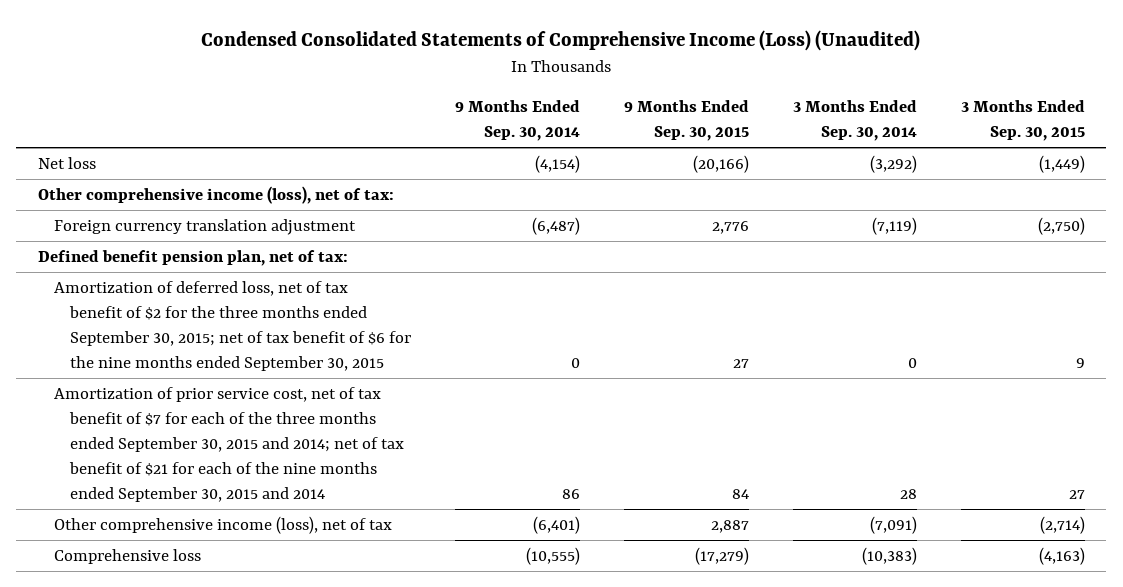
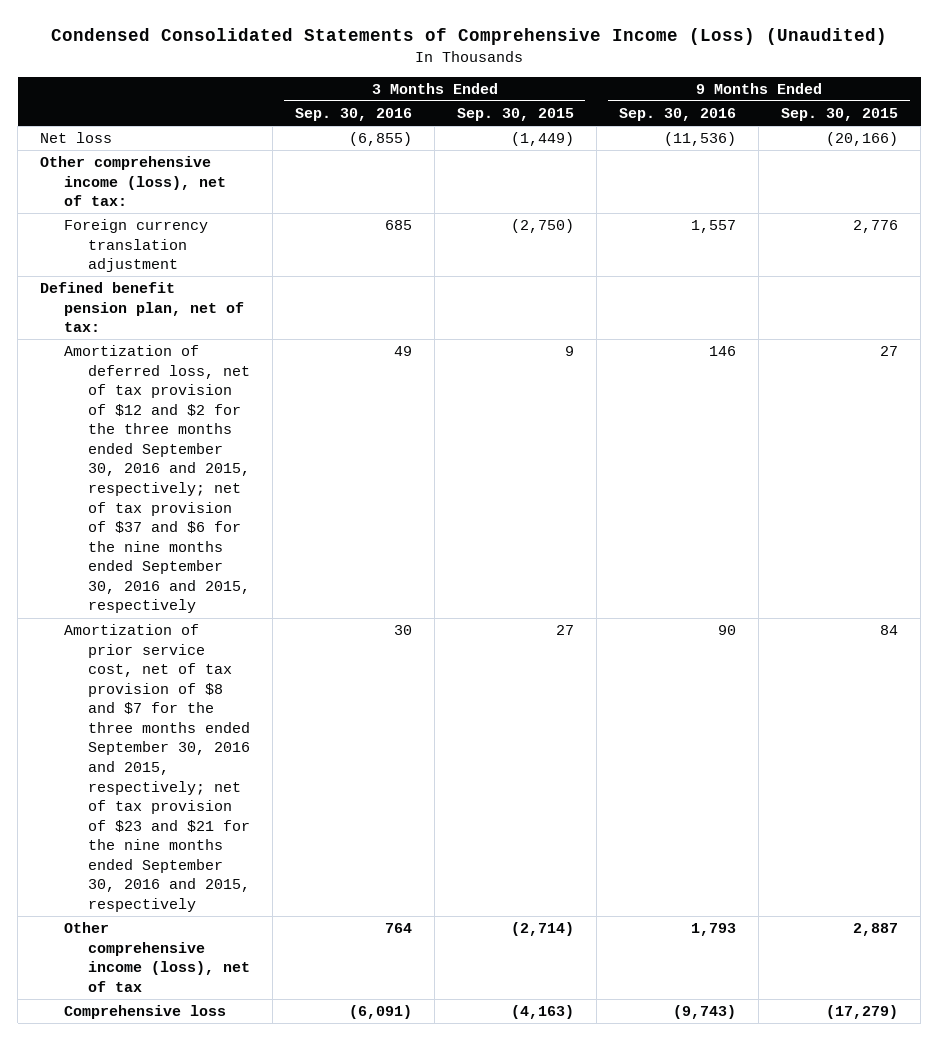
[454,100,580,142] 9 Months Ended Sep. 30, 2014 -> none
[792,100,917,142] 3 Months Ended Sep. 30, 2014 -> none
none -> [294,107,412,121] Sep. 30, 2016
none -> [619,107,737,121] Sep. 30, 2016
[53,281,411,371] Amortization of deferred loss, net of tax benefit of $2 for the three months ended September 30, 2015; net of tax benefit of $6 for the nine months ended September 30, 2015 -> [64,345,250,614] Amortization of deferred loss, net of tax provision of $12 and $2 for the three months ended September 30, 2016 and 2015, respectively; net of tax provision of $37 and $6 for the nine months ended September 30, 2016 and 2015, respectively
[53,387,404,502] Amortization of prior service cost, net of tax benefit of $7 for each of the three months ended September 30, 2015 and 2014; net of tax benefit of $21 for each of the nine months ended September 30, 2015 and 2014 -> [64,624,250,912] Amortization of prior service cost, net of tax provision of $8 and $7 for the three months ended September 30, 2016 and 2015, respectively; net of tax provision of $23 and $21 for the nine months ended September 30, 2016 and 2015, respectively

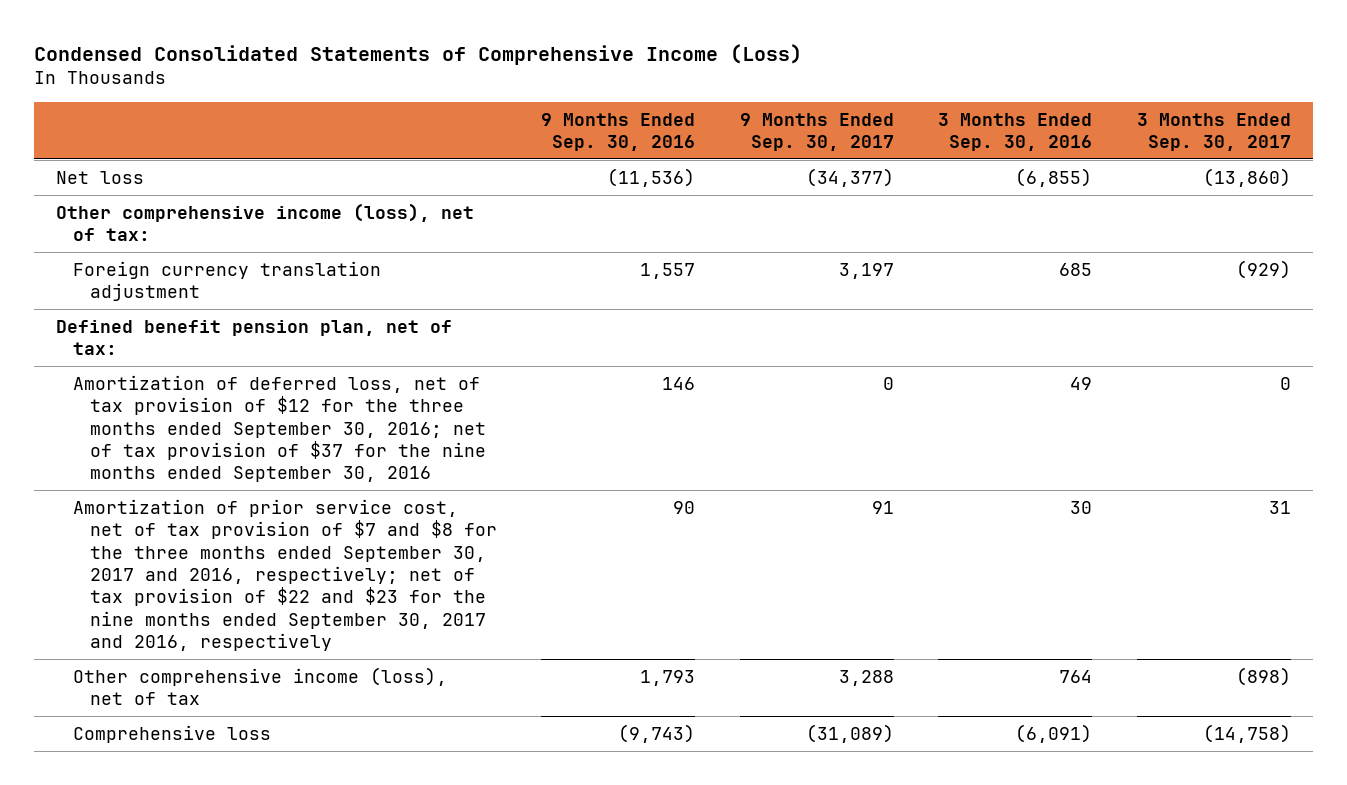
[51,28,888,46] Condensed Consolidated Statements of Comprehensive Income (Loss) (Unaudited) -> [34,43,803,65] Condensed Consolidated Statements of Comprehensive Income (Loss)
[457,107,575,121] Sep. 30, 2015 -> none
[781,107,899,121] Sep. 30, 2015 -> none
none -> [739,112,894,151] 9 Months Ended Sep. 30, 2017
none -> [1136,112,1291,151] 3 Months Ended Sep. 30, 2017
[64,345,250,614] Amortization of deferred loss, net of tax provision of $12 and $2 for the three months ended September 30, 2016 and 2015, respectively; net of tax provision of $37 and $6 for the nine months ended September 30, 2016 and 2015, respectively -> [72,374,486,483] Amortization of deferred loss, net of tax provision of $12 for the three months ended September 30, 2016; net of tax provision of $37 for the nine months ended September 30, 2016
[64,624,250,912] Amortization of prior service cost, net of tax provision of $8 and $7 for the three months ended September 30, 2016 and 2015, respectively; net of tax provision of $23 and $21 for the nine months ended September 30, 2016 and 2015, respectively -> [72,498,497,652] Amortization of prior service cost, net of tax provision of $7 and $8 for the three months ended September 30, 2017 and 2016, respectively; net of tax provision of $22 and $23 for the nine months ended September 30, 2017 and 2016, respectively

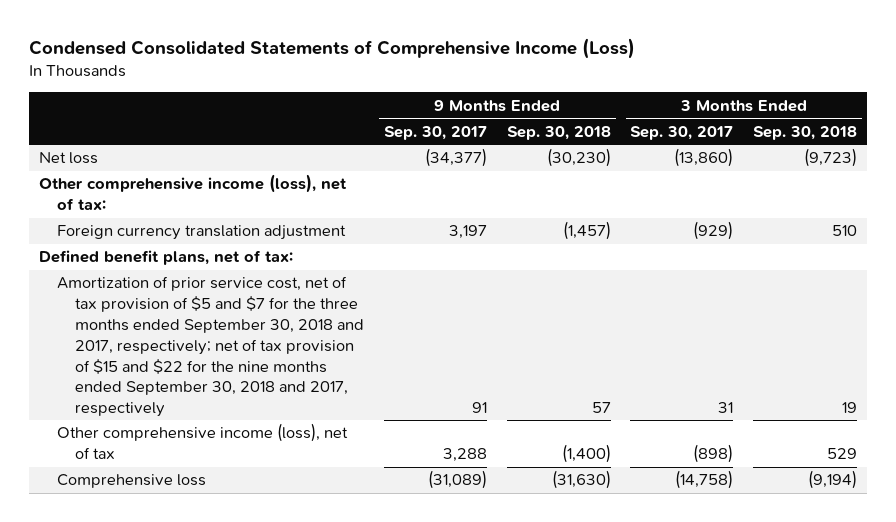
[541,112,696,151] 9 Months Ended Sep. 30, 2016 -> none
[938,112,1093,151] 3 Months Ended Sep. 30, 2016 -> none
none -> [506,125,611,140] Sep. 30, 2018
none -> [753,125,858,140] Sep. 30, 2018
[72,374,486,483] Amortization of deferred loss, net of tax provision of $12 for the three months ended September 30, 2016; net of tax provision of $37 for the nine months ended September 30, 2016 -> none
[56,319,453,356] Defined benefit pension plan, net of tax: -> [38,250,293,266] Defined benefit plans, net of tax:
[72,498,497,652] Amortization of prior service cost, net of tax provision of $7 and $8 for the three months ended September 30, 2017 and 2016, respectively; net of tax provision of $22 and $23 for the nine months ended September 30, 2017 and 2016, respectively -> [56,276,364,418] Amortization of prior service cost, net of tax provision of $5 and $7 for the three months ended September 30, 2018 and 2017, respectively; net of tax provision of $15 and $22 for the nine months ended September 30, 2018 and 2017, respectively

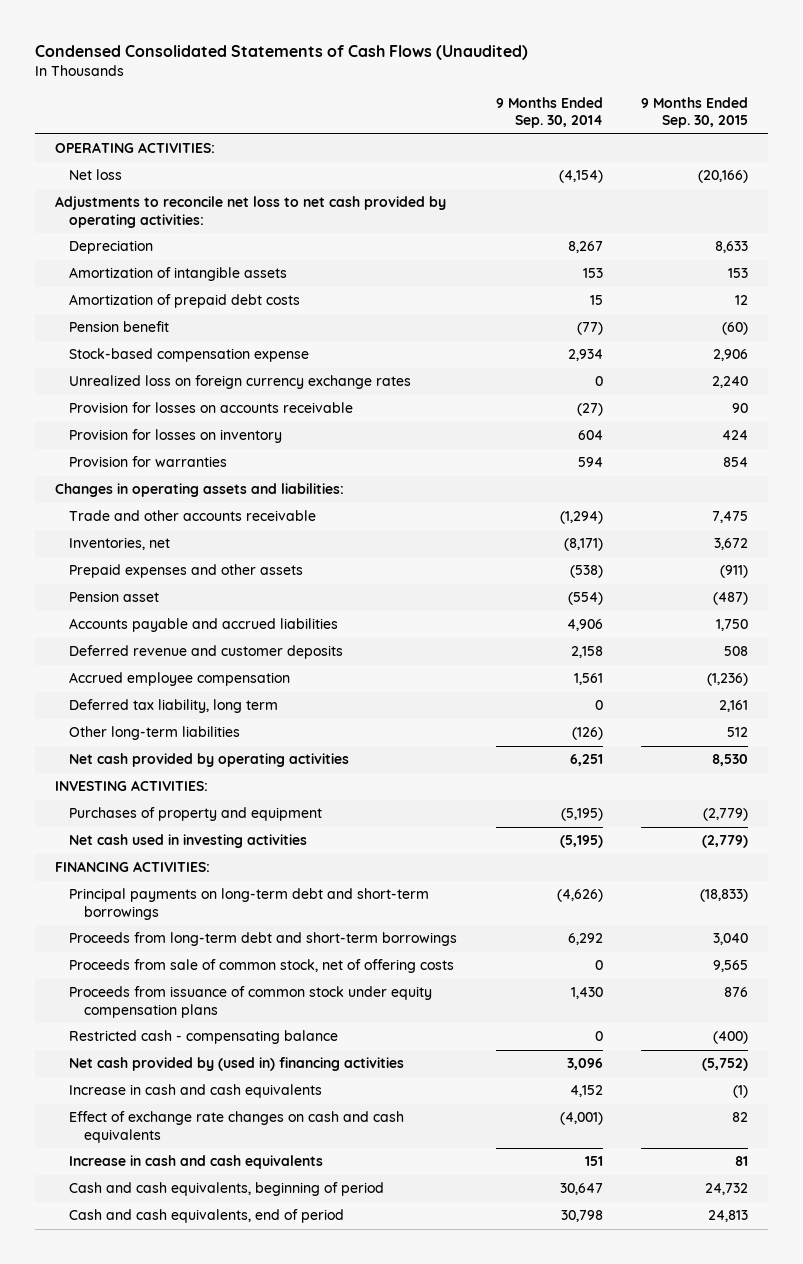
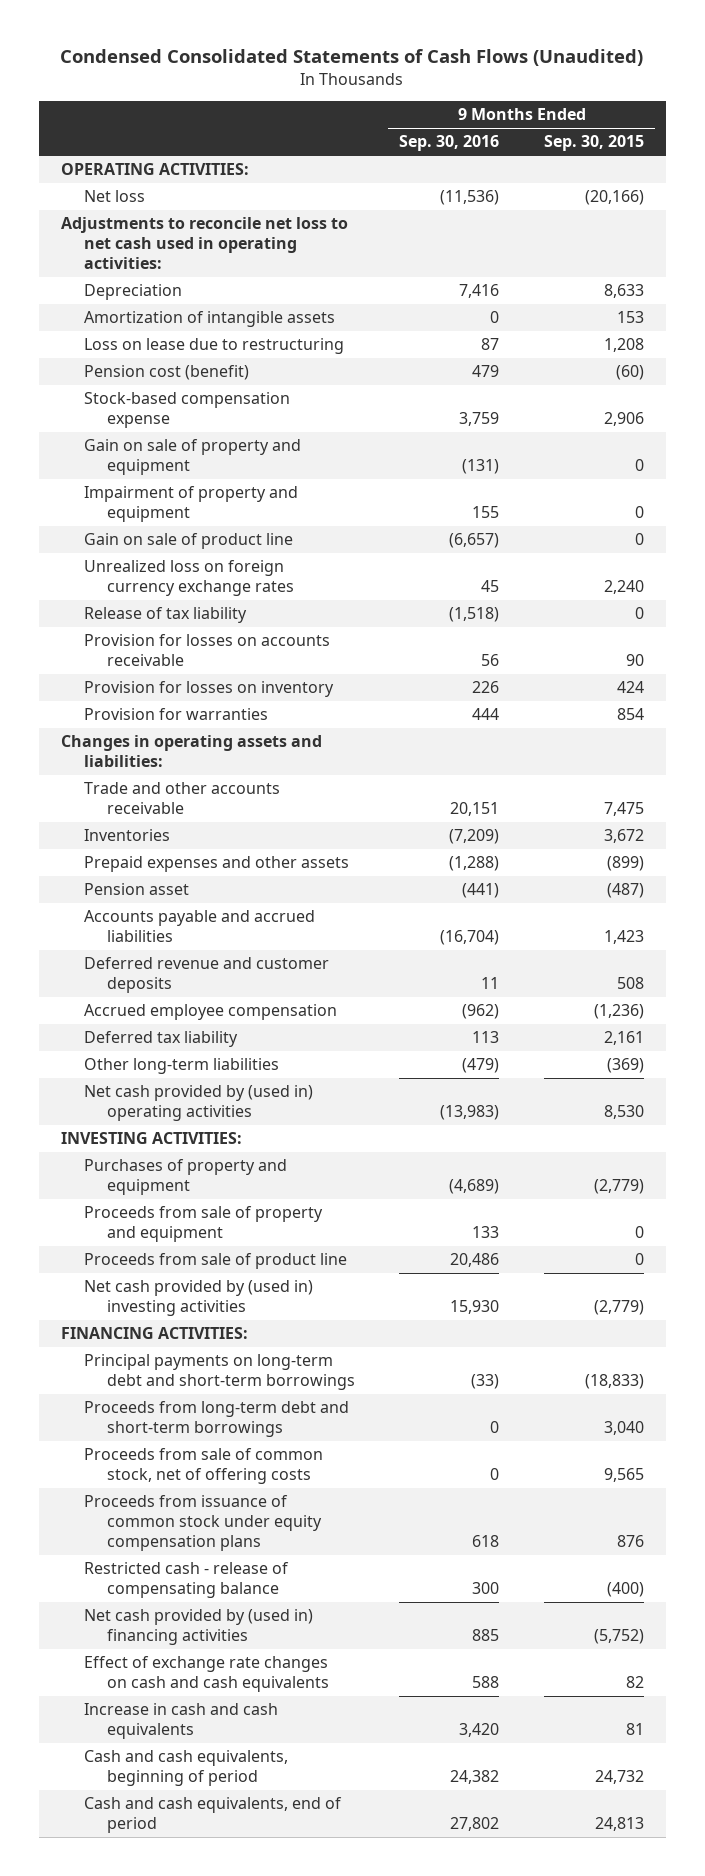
[495,96,603,129] 9 Months Ended Sep. 30, 2014 -> none
none -> [399,135,500,152] Sep. 30, 2016
[54,196,446,228] Adjustments to reconcile net loss to net cash provided by operating activities: -> [60,217,348,269] Adjustments to reconcile net loss to net cash used in operating activities:
[69,294,301,309] Amortization of prepaid debt costs -> none
none -> [83,338,344,355] Loss on lease due to restructuring
[69,321,170,333] Pension benefit -> [83,365,249,381] Pension cost (benefit)
none -> [83,439,301,476] Gain on sale of property and equipment
none -> [83,486,298,523] Impairment of property and equipment
none -> [83,533,293,550] Gain on sale of product line
none -> [83,607,247,624] Release of tax liability
[69,537,171,551] Inventories, net -> [83,829,170,842] Inventories
[720,565,749,579] (911) -> [606,856,644,872] (899)
[716,619,749,632] 1,750 -> [603,930,644,945] 1,423
[69,699,279,714] Deferred tax liability, long term -> [83,1031,238,1048] Deferred tax liability
[727,727,749,738] 512 -> [606,1058,644,1074] (369)
[69,753,350,768] Net cash provided by operating activities -> [83,1085,313,1122] Net cash provided by (used in) operating activities
none -> [83,1206,323,1243] Proceeds from sale of property and equipment
none -> [83,1253,347,1270] Proceeds from sale of product line
[69,834,308,849] Net cash used in investing activities -> [83,1280,313,1317] Net cash provided by (used in) investing activities
[69,1030,339,1045] Restricted cash - compensating balance -> [83,1562,289,1599] Restricted cash - release of compensating balance
[69,1084,323,1099] Increase in cash and cash equivalents -> none

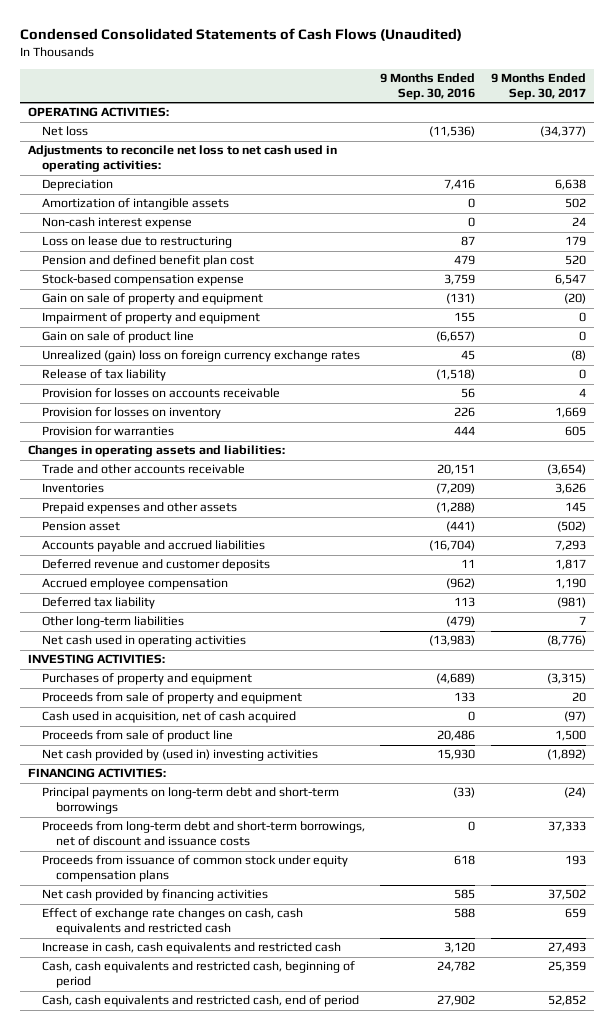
[543,135,644,152] Sep. 30, 2015 -> none
none -> [490,73,586,101] 9 Months Ended Sep. 30, 2017
none -> [41,217,192,230] Non-cash interest expense
[83,365,249,381] Pension cost (benefit) -> [41,255,254,268] Pension and defined benefit plan cost
[83,560,294,597] Unrealized loss on foreign currency exchange rates -> [41,350,360,363] Unrealized (gain) loss on foreign currency exchange rates
[83,1085,313,1122] Net cash provided by (used in) operating activities -> [41,635,246,648] Net cash used in operating activities
none -> [41,711,296,724] Cash used in acquisition, net of cash acquired
[83,1448,323,1485] Proceeds from sale of common stock, net of offering costs -> none
[83,1401,349,1438] Proceeds from long-term debt and short-term borrowings -> [41,821,365,847] Proceeds from long-term debt and short-term borrowings, net of discount and issuance costs
[83,1562,289,1599] Restricted cash - release of compensating balance -> none
[83,1609,313,1646] Net cash provided by (used in) financing activities -> [41,889,268,902] Net cash provided by financing activities
[472,1629,500,1642] 885 -> [454,889,476,900] 585
[83,1656,329,1693] Effect of exchange rate changes on cash and cash equivalents -> [41,908,303,936] Effect of exchange rate changes on cash, cash equivalents and restricted cash
[83,1703,278,1740] Increase in cash and cash equivalents -> [41,942,341,955] Increase in cash, cash equivalents and restricted cash
[459,1723,500,1738] 3,420 -> [444,942,476,954] 3,120
[83,1750,288,1787] Cash and cash equivalents, beginning of period -> [41,961,355,989] Cash, cash equivalents and restricted cash, beginning of period
[450,1770,500,1785] 24,382 -> [437,961,476,973] 24,782
[83,1797,342,1834] Cash and cash equivalents, end of period -> [41,995,359,1008] Cash, cash equivalents and restricted cash, end of period
[450,1817,500,1832] 27,802 -> [437,995,476,1007] 27,902

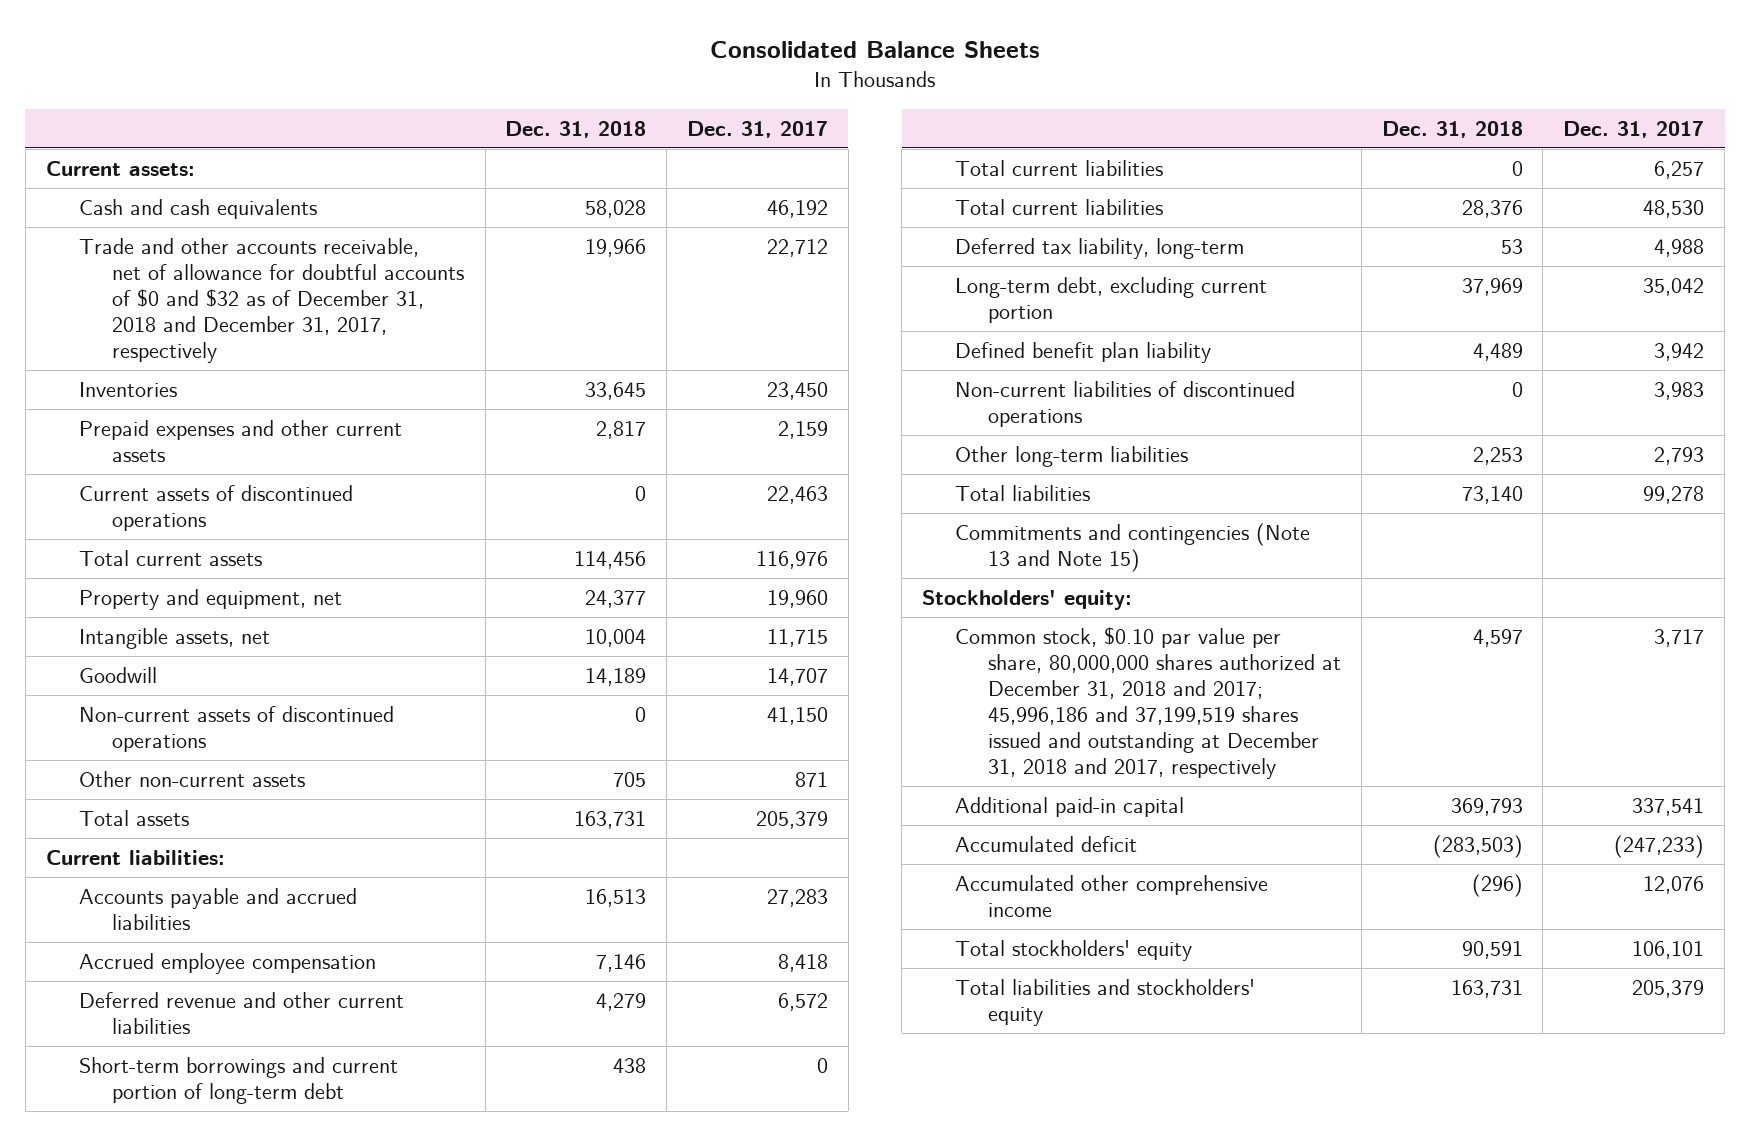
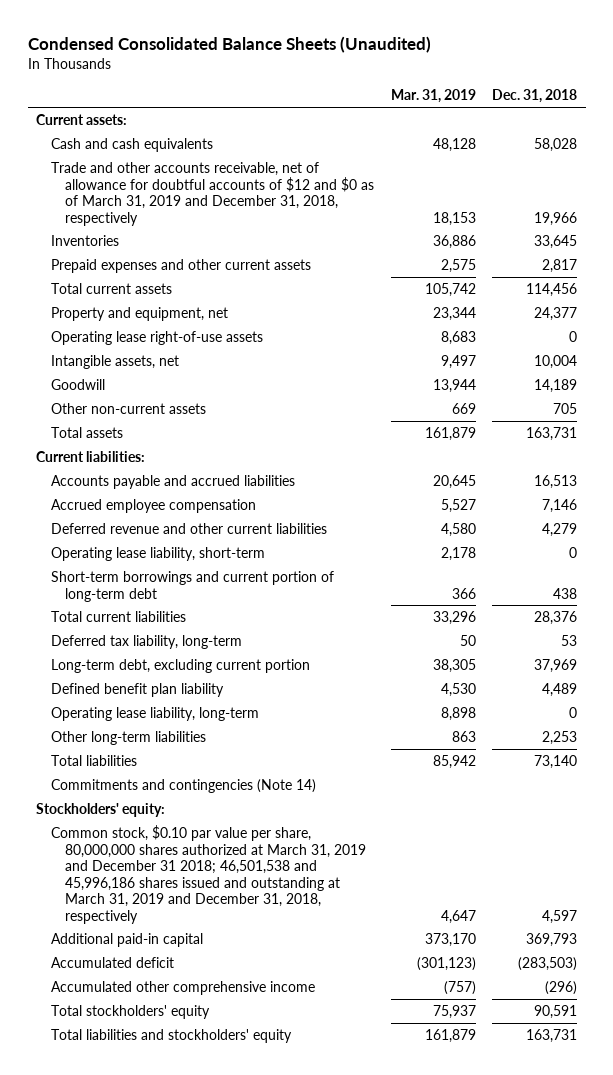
[709,41,1040,59] Consolidated Balance Sheets -> [27,35,431,53] Condensed Consolidated Balance Sheets (Unaudited)
[686,120,828,138] Dec. 31, 2017 -> none
none -> [390,89,476,104] Mar. 31, 2019
[78,238,464,363] Trade and other accounts receivable, net of allowance for doubtful accounts of $0 and $32 as of December 31, 2018 and December 31, 2017, respectively -> [50,162,375,226] Trade and other accounts receivable, net of allowance for doubtful accounts of $12 and $0 as of March 31, 2019 and December 31, 2018, respectively
[78,485,353,531] Current assets of discontinued operations -> none
none -> [50,331,263,346] Operating lease right-of-use assets
[78,706,394,752] Non-current assets of discontinued operations -> none
none -> [50,547,265,562] Operating lease liability, short-term
[955,160,1164,177] Total current liabilities -> none
[955,381,1296,427] Non-current liabilities of discontinued operations -> none
none -> [50,707,259,722] Operating lease liability, long-term
[955,523,1311,572] Commitments and contingencies (Note 13 and Note 15) -> [50,779,316,794] Commitments and contingencies (Note 14)
[955,627,1342,779] Common stock, $0.10 par value per share, 80,000,000 shares authorized at December 31, 2018 and 2017; 45,996,186 and 37,199,519 shares issued and outstanding at December 31, 2018 and 2017, respectively -> [50,825,367,924] Common stock, $0.10 par value per share, 80,000,000 shares authorized at March 31, 2019 and December 31 2018; 46,501,538 and 45,996,186 shares issued and outstanding at March 31, 2019 and December 31, 2018, respectively

